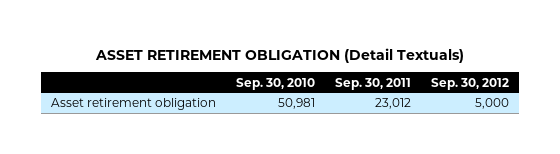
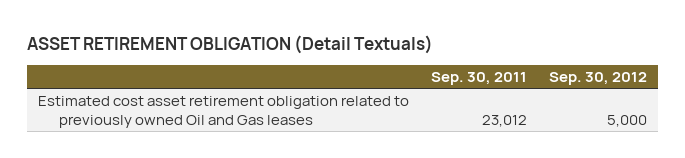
[236,77,316,90] Sep. 30, 2010 -> none
[51,98,217,111] Asset retirement obligation -> [37,96,409,128] Estimated cost asset retirement obligation related to previously owned Oil and Gas leases

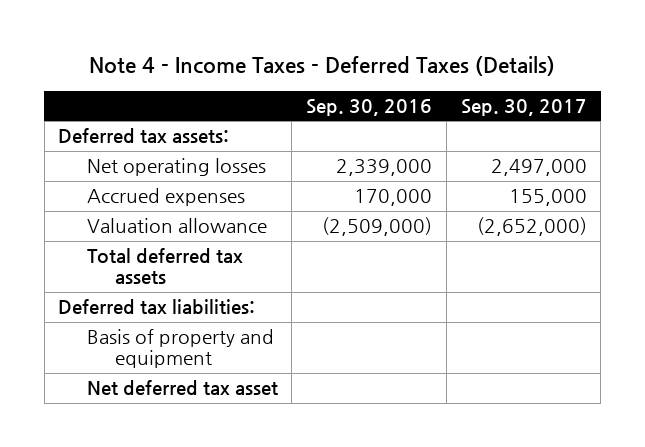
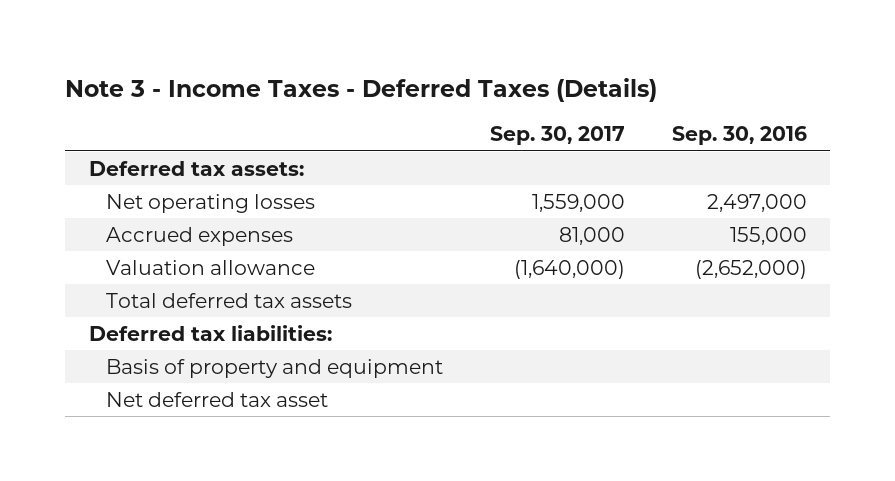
[89,56,556,77] Note 4 - Income Taxes - Deferred Taxes (Details) -> [65,78,658,103] Note 3 - Income Taxes - Deferred Taxes (Details)
[336,159,433,177] 2,339,000 -> [706,193,807,212] 2,497,000
[490,159,587,177] 2,497,000 -> [531,193,625,212] 1,559,000
[354,189,433,207] 170,000 -> [729,226,807,245] 155,000
[508,189,587,207] 155,000 -> [558,226,625,245] 81,000
[322,217,433,237] (2,509,000) -> [694,259,807,279] (2,652,000)
[476,217,587,237] (2,652,000) -> [513,259,625,279] (1,640,000)

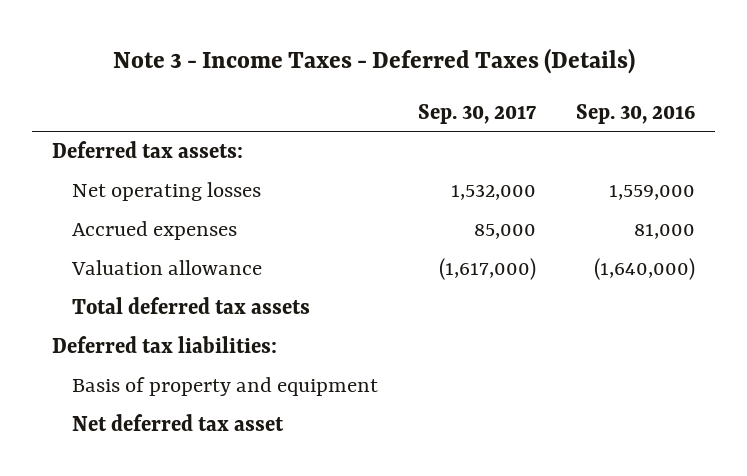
[531,193,625,212] 1,559,000 -> [451,184,537,201] 1,532,000
[706,193,807,212] 2,497,000 -> [609,185,696,201] 1,559,000
[558,226,625,245] 81,000 -> [474,224,537,240] 85,000
[729,226,807,245] 155,000 -> [634,224,696,240] 81,000
[513,259,625,279] (1,640,000) -> [439,258,537,281] (1,617,000)
[694,259,807,279] (2,652,000) -> [594,258,696,281] (1,640,000)

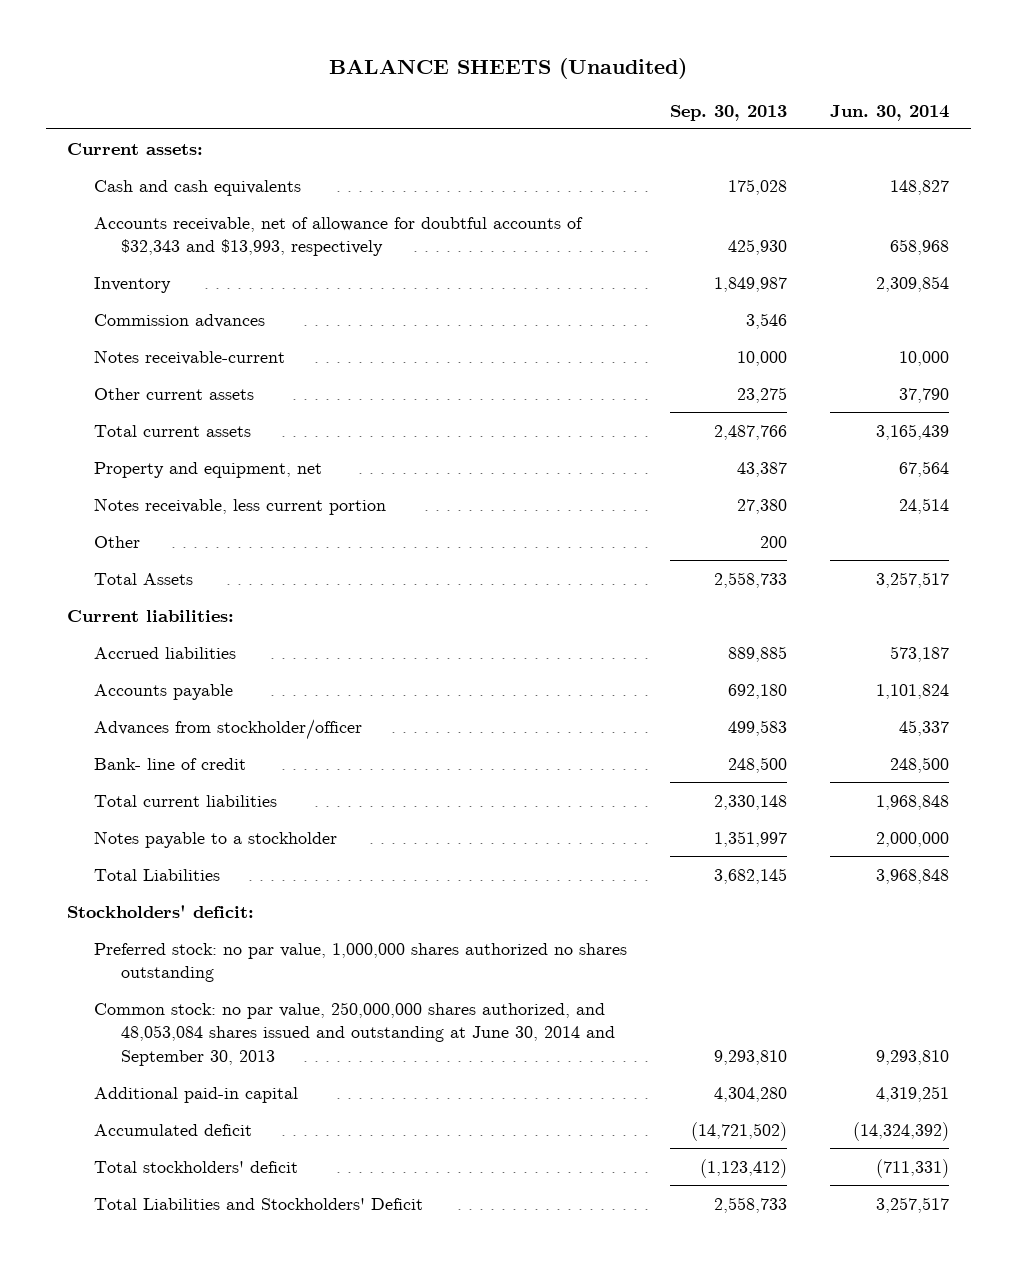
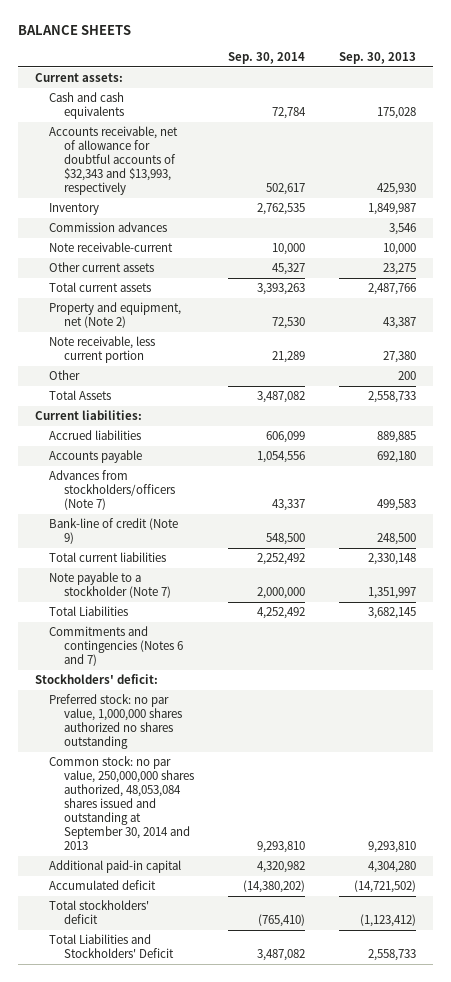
[329,58,688,80] BALANCE SHEETS (Unaudited) -> [17,25,131,36] BALANCE SHEETS
[830,104,950,121] Jun. 30, 2014 -> none
none -> [228,51,306,64] Sep. 30, 2014
[94,349,286,365] Notes receivable-current -> [49,242,174,253] Note receivable-current
[94,461,323,478] Property and equipment, net -> [49,302,182,329] Property and equipment, net (Note 2)
[94,497,387,515] Notes receivable, less current portion -> [49,336,156,364] Note receivable, less current portion
[94,718,363,740] Advances from stockholder/officer -> [49,470,176,511] Advances from stockholders/officers (Note 7)
[94,757,247,770] Bank- line of credit -> [49,518,179,545] Bank-line of credit (Note 9)
[94,830,338,848] Notes payable to a stockholder -> [49,572,172,599] Note payable to a stockholder (Note 7)
none -> [49,626,184,667] Commitments and contingencies (Notes 6 and 7)
[94,1001,616,1066] Common stock: no par value, 250,000,000 shares authorized, and 48,053,084 shares issued and outstanding at June 30, 2014 and September 30, 2013 -> [49,756,195,850] Common stock: no par value, 250,000,000 shares authorized, 48,053,084 shares issued and outstanding at September 30, 2014 and 2013

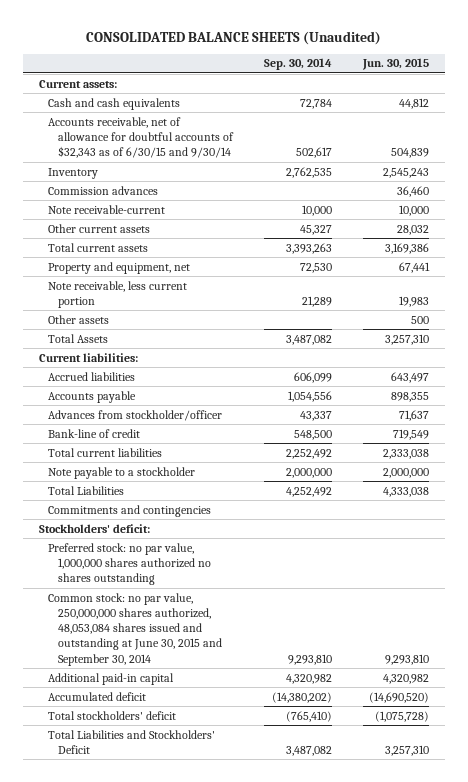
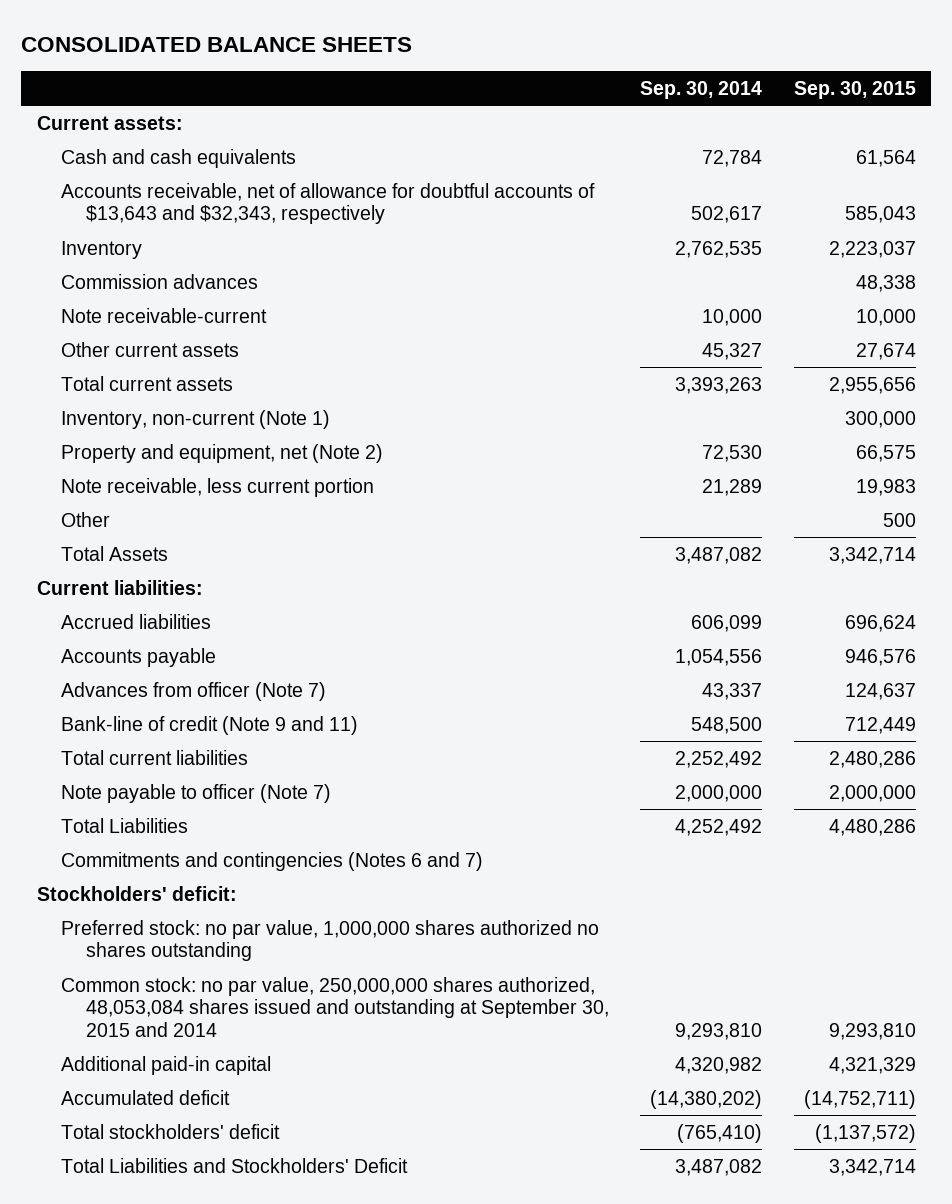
[86,30,382,45] CONSOLIDATED BALANCE SHEETS (Unaudited) -> [21,36,413,52] CONSOLIDATED BALANCE SHEETS
[362,58,430,71] Jun. 30, 2015 -> none
none -> [793,81,916,100] Sep. 30, 2015
[48,116,234,159] Accounts receivable, net of allowance for doubtful accounts of $32,343 as of 6/30/15 and 9/30/14 -> [61,182,596,225] Accounts receivable, net of allowance for doubtful accounts of $13,643 and $32,343, respectively
none -> [61,409,331,429] Inventory, non-current (Note 1)
[48,261,191,274] Property and equipment, net -> [61,443,384,463] Property and equipment, net (Note 2)
[48,314,110,324] Other assets -> [61,511,111,527] Other
[48,409,223,421] Advances from stockholder/officer -> [61,681,327,701] Advances from officer (Note 7)
[48,428,141,438] Bank-line of credit -> [61,715,359,735] Bank-line of credit (Note 9 and 11)
[48,466,196,479] Note payable to a stockholder -> [61,783,332,803] Note payable to officer (Note 7)
[48,504,212,517] Commitments and contingencies -> [61,851,484,871] Commitments and contingencies (Notes 6 and 7)
[48,592,222,666] Common stock: no par value, 250,000,000 shares authorized, 48,053,084 shares issued and outstanding at June 30, 2015 and September 30, 2014 -> [61,976,610,1038] Common stock: no par value, 250,000,000 shares authorized, 48,053,084 shares issued and outstanding at September 30, 2015 and 2014

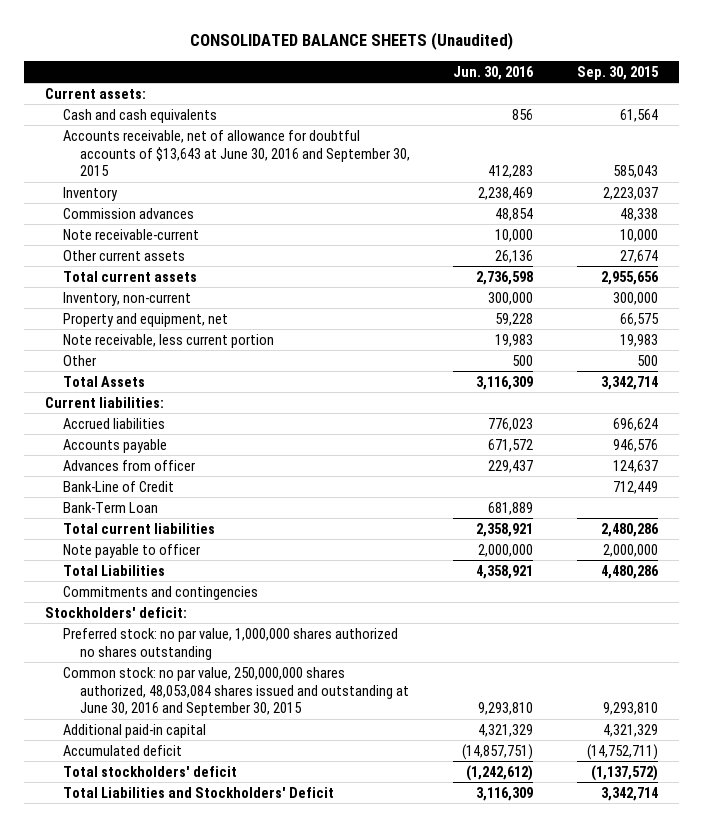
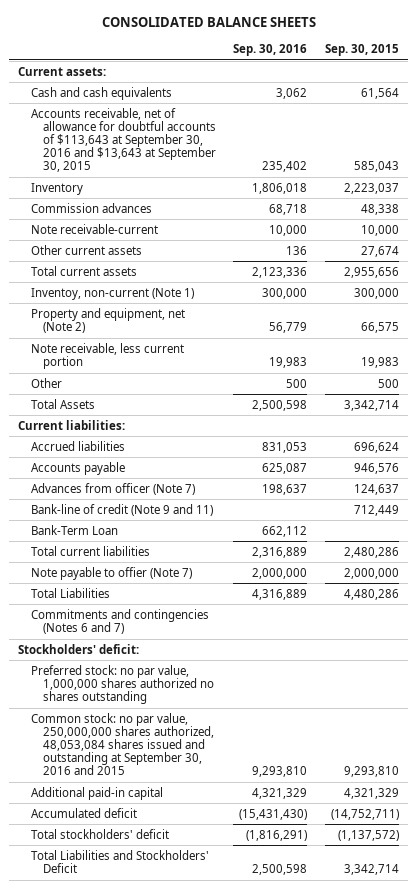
[189,32,513,51] CONSOLIDATED BALANCE SHEETS (Unaudited) -> [101,16,316,27] CONSOLIDATED BALANCE SHEETS
[453,65,535,80] Jun. 30, 2016 -> none
none -> [233,43,308,56] Sep. 30, 2016
[62,129,411,177] Accounts receivable, net of allowance for doubtful accounts of $13,643 at June 30, 2016 and September 30, 2015 -> [30,107,216,173] Accounts receivable, net of allowance for doubtful accounts of $113,643 at September 30, 2016 and $13,643 at September 30, 2015
[62,291,191,306] Inventory, non-current -> [30,287,194,300] Inventoy, non-current (Note 1)
[62,312,228,327] Property and equipment, net -> [30,307,185,333] Property and equipment, net (Note 2)
[62,459,195,471] Advances from officer -> [30,482,195,495] Advances from officer (Note 7)
[62,480,174,492] Bank-Line of Credit -> [30,503,213,516] Bank-line of credit (Note 9 and 11)
[62,543,200,558] Note payable to officer -> [30,566,192,580] Note payable to offier (Note 7)
[62,585,258,600] Commitments and contingencies -> [30,608,209,634] Commitments and contingencies (Notes 6 and 7)
[62,666,410,717] Common stock: no par value, 250,000,000 shares authorized, 48,053,084 shares issued and outstanding at June 30, 2016 and September 30, 2015 -> [30,712,214,776] Common stock: no par value, 250,000,000 shares authorized, 48,053,084 shares issued and outstanding at September 30, 2016 and 2015

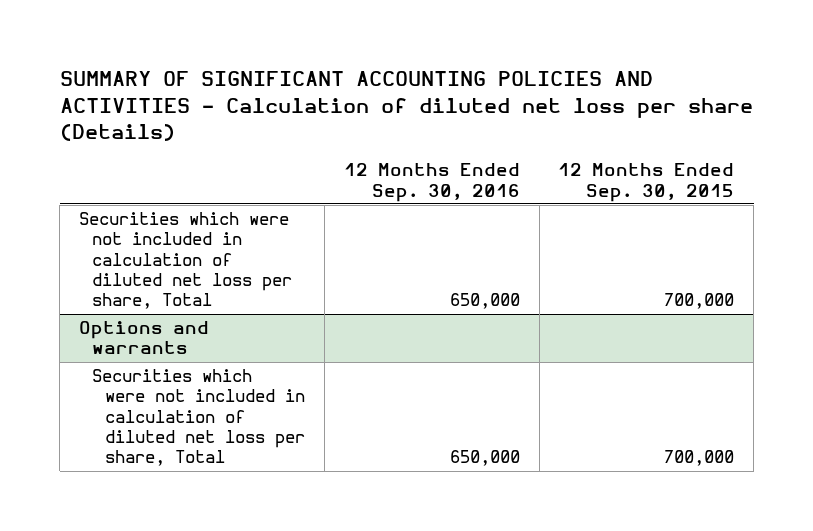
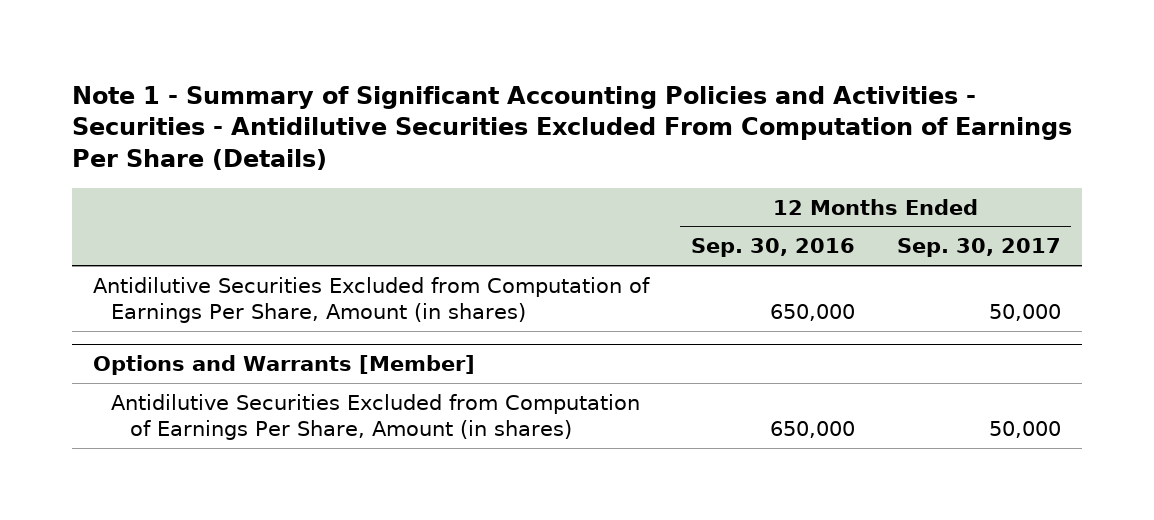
[59,71,753,142] SUMMARY OF SIGNIFICANT ACCOUNTING POLICIES AND ACTIVITIES - Calculation of diluted net loss per share (Details) -> [71,85,1072,171] Note 1 - Summary of Significant Accounting Policies and Activities - Securities - Antidilutive Securities Excluded From Computation of Earnings Per Share (Details)
[558,163,735,202] 12 Months Ended Sep. 30, 2015 -> none
none -> [896,238,1061,258] Sep. 30, 2017
[78,212,293,310] Securities which were not included in calculation of diluted net loss per share, Total -> [92,276,650,324] Antidilutive Securities Excluded from Computation of Earnings Per Share, Amount (in shares)
[78,321,209,355] Options and warrants -> [92,354,475,375] Options and Warrants [Member]
[92,369,306,467] Securities which were not included in calculation of diluted net loss per share, Total -> [111,393,641,441] Antidilutive Securities Excluded from Computation of Earnings Per Share, Amount (in shares)

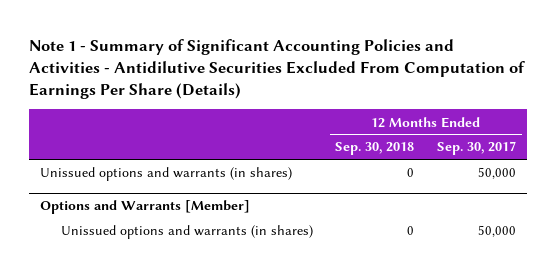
[71,85,1072,171] Note 1 - Summary of Significant Accounting Policies and Activities - Securities - Antidilutive Securities Excluded From Computation of Earnings Per Share (Details) -> [28,38,525,100] Note 1 - Summary of Significant Accounting Policies and Activities - Antidilutive Securities Excluded From Computation of Earnings Per Share (Details)
[690,238,855,258] Sep. 30, 2016 -> none
none -> [335,142,415,156] Sep. 30, 2018
[92,276,650,324] Antidilutive Securities Excluded from Computation of Earnings Per Share, Amount (in shares) -> [40,167,293,182] Unissued options and warrants (in shares)
[111,393,641,441] Antidilutive Securities Excluded from Computation of Earnings Per Share, Amount (in shares) -> [60,225,313,240] Unissued options and warrants (in shares)

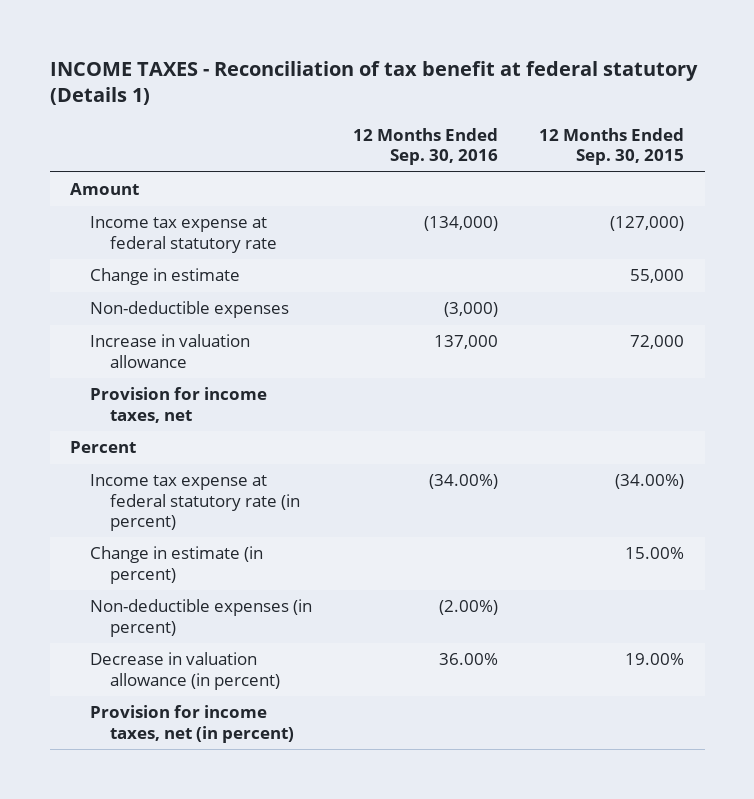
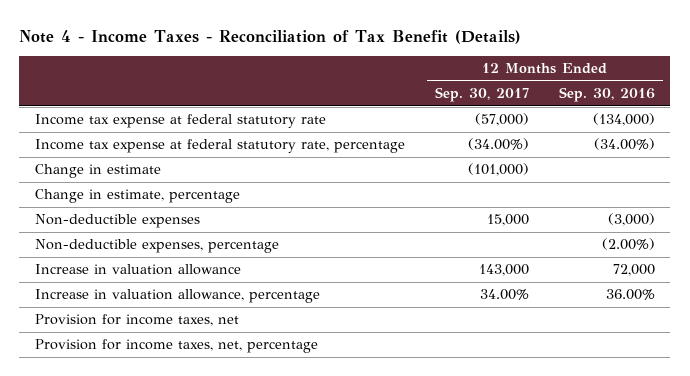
[49,60,698,106] INCOME TAXES - Reconciliation of tax benefit at federal statutory (Details 1) -> [19,29,522,44] Note 4 - Income Taxes - Reconciliation of Tax Benefit (Details)
[539,128,685,166] 12 Months Ended Sep. 30, 2015 -> none
none -> [434,87,529,103] Sep. 30, 2017
[70,183,140,196] Amount -> none
none -> [34,139,405,154] Income tax expense at federal statutory rate, percentage
none -> [34,189,240,204] Change in estimate, percentage
none -> [34,239,279,254] Non-deductible expenses, percentage
[434,335,499,350] 137,000 -> [613,264,656,277] 72,000
none -> [34,289,320,304] Increase in valuation allowance, percentage
[70,441,137,454] Percent -> none
[90,474,301,531] Income tax expense at federal statutory rate (in percent) -> none
[90,546,264,584] Change in estimate (in percent) -> none
[90,599,313,637] Non-deductible expenses (in percent) -> none
[90,652,281,690] Decrease in valuation allowance (in percent) -> none
[90,705,295,743] Provision for income taxes, net (in percent) -> [34,339,318,354] Provision for income taxes, net, percentage

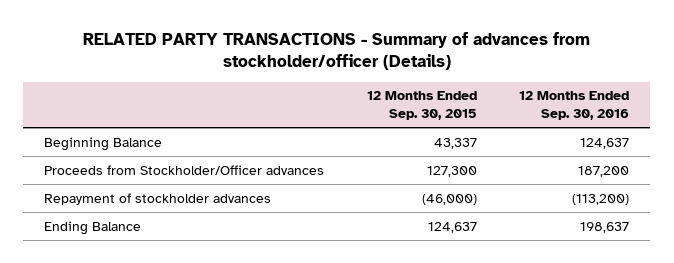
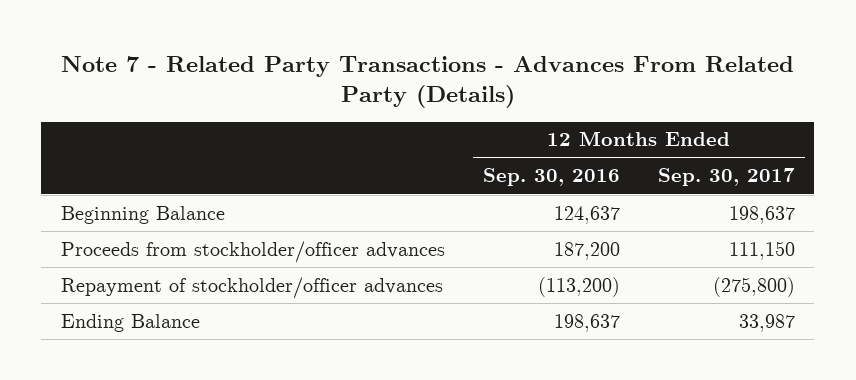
[82,32,590,71] RELATED PARTY TRANSACTIONS - Summary of advances from stockholder/officer (Details) -> [60,55,794,109] Note 7 - Related Party Transactions - Advances From Related Party (Details)
[366,91,477,121] 12 Months Ended Sep. 30, 2015 -> none
none -> [658,168,796,187] Sep. 30, 2017
[44,164,325,175] Proceeds from Stockholder/Officer advances -> [60,240,445,263] Proceeds from stockholder/officer advances
[44,192,272,205] Repayment of stockholder advances -> [60,276,443,299] Repayment of stockholder/officer advances

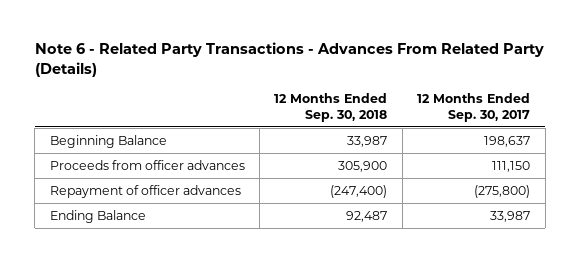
[60,55,794,109] Note 7 - Related Party Transactions - Advances From Related Party (Details) -> [34,42,544,77] Note 6 - Related Party Transactions - Advances From Related Party (Details)
[482,168,620,187] Sep. 30, 2016 -> none
none -> [274,92,388,122] 12 Months Ended Sep. 30, 2018
[60,240,445,263] Proceeds from stockholder/officer advances -> [49,159,245,170] Proceeds from officer advances
[60,276,443,299] Repayment of stockholder/officer advances -> [49,184,241,198] Repayment of officer advances

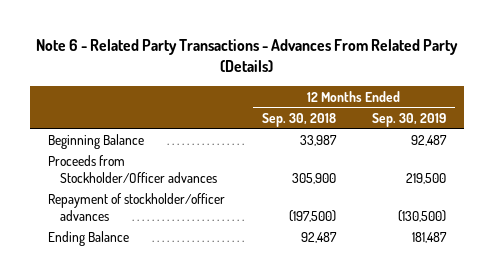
[417,92,531,122] 12 Months Ended Sep. 30, 2017 -> none
none -> [371,112,446,127] Sep. 30, 2019
[49,159,245,170] Proceeds from officer advances -> [48,154,218,183] Proceeds from Stockholder/Officer advances
[49,184,241,198] Repayment of officer advances -> [48,192,226,221] Repayment of stockholder/officer advances
[330,184,388,198] (247,400) -> [288,209,336,222] (197,500)

